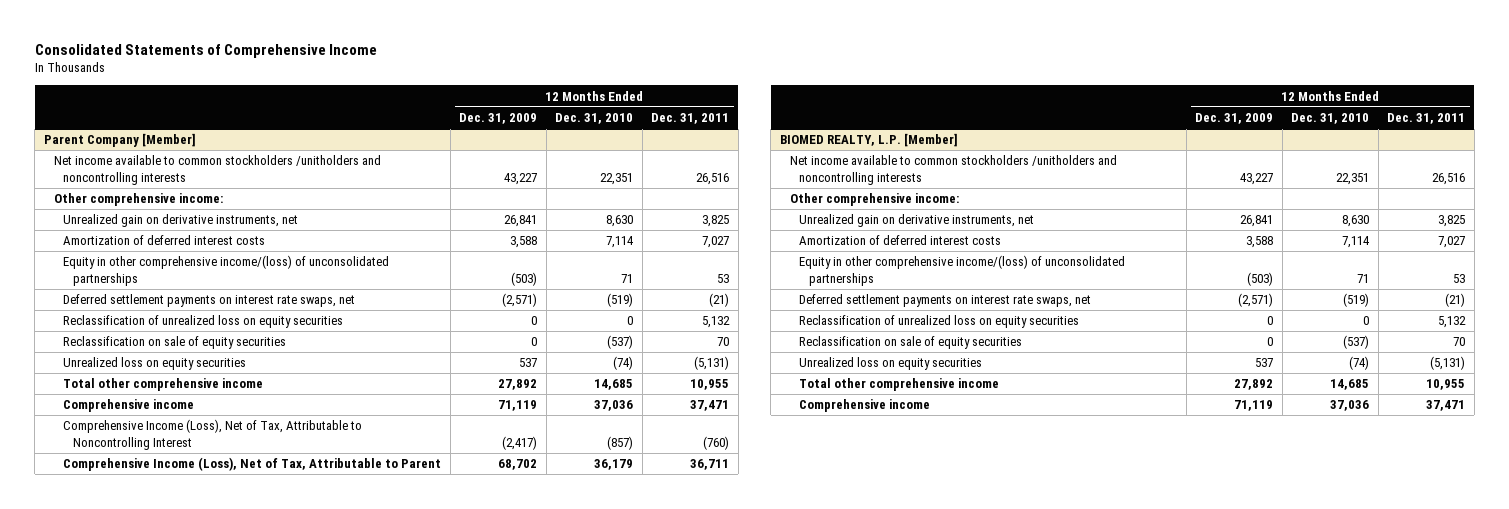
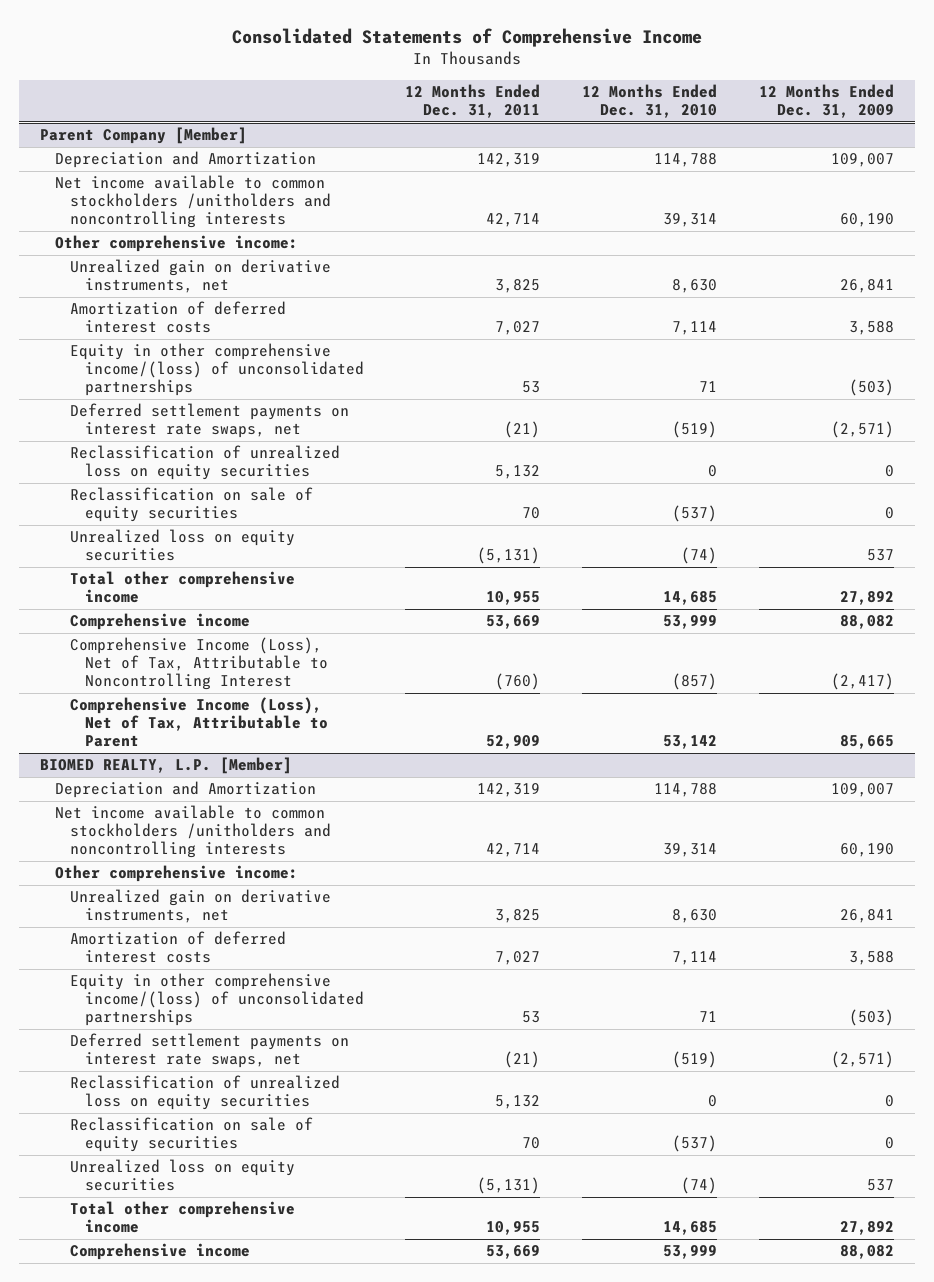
none -> [55,151,317,169] Depreciation and Amortization
[504,173,538,186] 43,227 -> [839,213,894,228] 60,190
[600,173,634,186] 22,351 -> [663,213,718,228] 39,314
[696,173,730,186] 26,516 -> [486,213,541,228] 42,714
[498,400,538,412] 71,119 -> [839,615,894,630] 88,082
[594,400,634,412] 37,036 -> [663,615,718,630] 53,999
[690,400,730,412] 37,471 -> [486,615,541,630] 53,669
[498,459,538,471] 68,702 -> [839,735,894,750] 85,665
[594,459,634,471] 36,179 -> [663,735,718,750] 53,142
[690,459,730,471] 36,711 -> [486,735,541,750] 52,909
none -> [55,781,317,799] Depreciation and Amortization
[1240,173,1274,186] 43,227 -> [839,843,894,858] 60,190
[1336,173,1370,186] 22,351 -> [663,843,718,858] 39,314
[1432,173,1466,186] 26,516 -> [486,843,541,858] 42,714
[1234,400,1274,412] 71,119 -> [839,1245,894,1260] 88,082
[1330,400,1370,412] 37,036 -> [663,1245,718,1260] 53,999
[1426,400,1466,412] 37,471 -> [486,1245,541,1260] 53,669

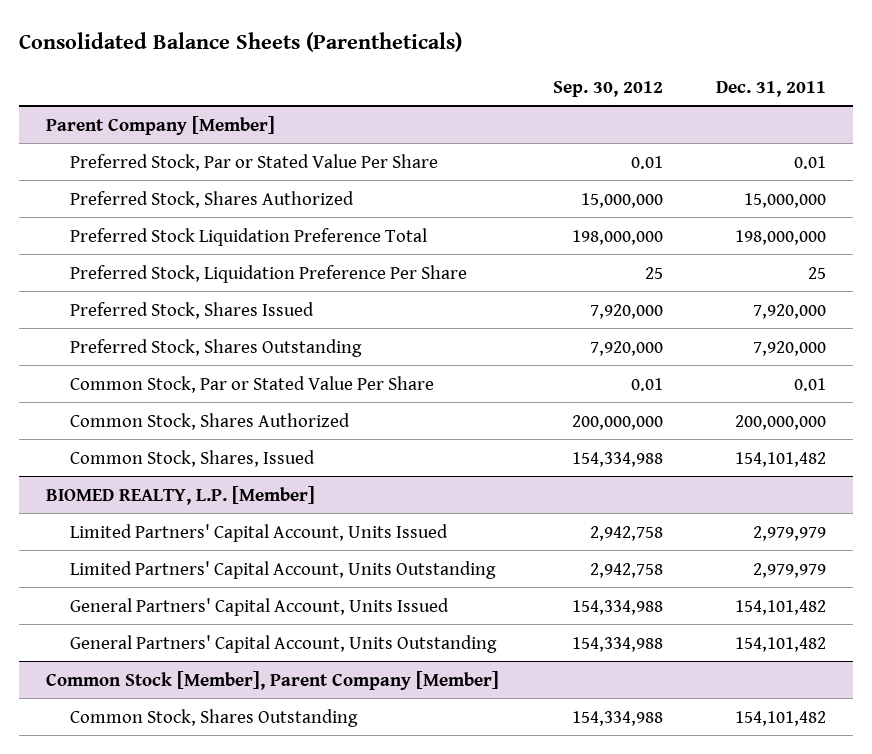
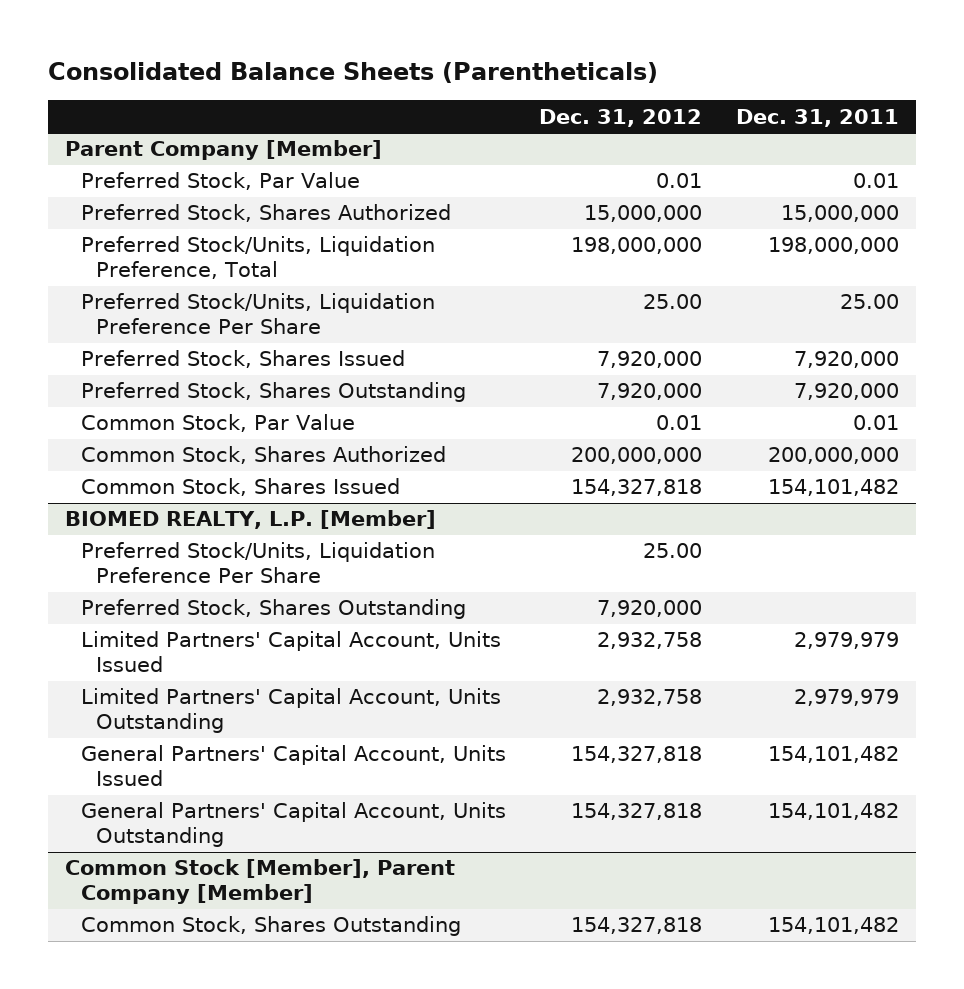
[552,80,663,97] Sep. 30, 2012 -> none
none -> [539,108,703,127] Dec. 31, 2012
[69,153,438,171] Preferred Stock, Par or Stated Value Per Share -> [80,172,360,191] Preferred Stock, Par Value
[69,227,427,246] Preferred Stock Liquidation Preference Total -> [80,236,435,280] Preferred Stock/Units, Liquidation Preference, Total
[69,264,467,283] Preferred Stock, Liquidation Preference Per Share -> [80,293,435,335] Preferred Stock/Units, Liquidation Preference Per Share
[808,266,827,279] 25 -> [840,294,900,310] 25.00
[69,375,434,393] Common Stock, Par or Stated Value Per Share -> [80,414,355,433] Common Stock, Par Value
[69,449,315,467] Common Stock, Shares, Issued -> [80,478,400,497] Common Stock, Shares Issued
none -> [80,542,435,584] Preferred Stock/Units, Liquidation Preference Per Share
none -> [80,599,466,620] Preferred Stock, Shares Outstanding

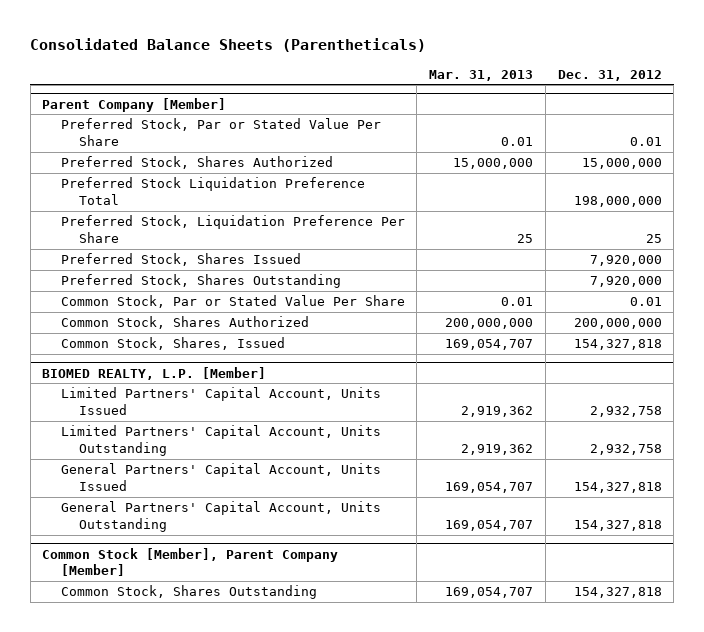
[736,108,900,127] Dec. 31, 2011 -> none
none -> [429,69,534,81] Mar. 31, 2013
[80,172,360,191] Preferred Stock, Par Value -> [60,118,381,146] Preferred Stock, Par or Stated Value Per Share
[80,236,435,280] Preferred Stock/Units, Liquidation Preference, Total -> [60,177,365,205] Preferred Stock Liquidation Preference Total
[80,293,435,335] Preferred Stock/Units, Liquidation Preference Per Share -> [60,215,405,243] Preferred Stock, Liquidation Preference Per Share
[643,294,703,310] 25.00 -> [645,233,662,243] 25
[80,414,355,433] Common Stock, Par Value -> [60,295,405,309] Common Stock, Par or Stated Value Per Share
[80,478,400,497] Common Stock, Shares Issued -> [60,337,285,351] Common Stock, Shares, Issued
[80,542,435,584] Preferred Stock/Units, Liquidation Preference Per Share -> none
[80,599,466,620] Preferred Stock, Shares Outstanding -> none

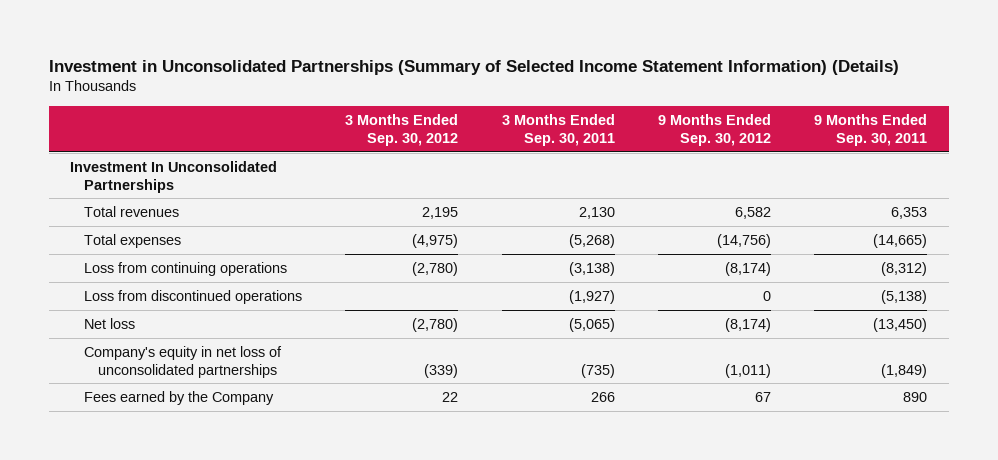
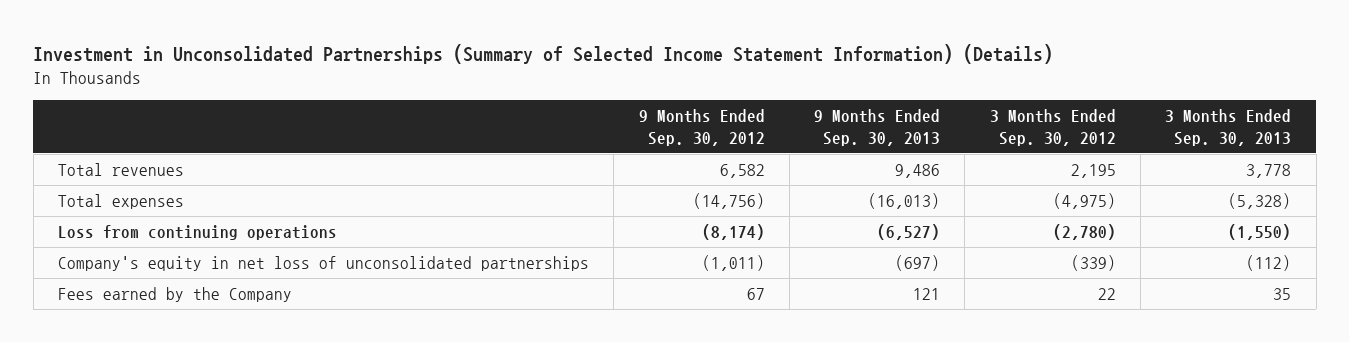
[501,114,615,146] 3 Months Ended Sep. 30, 2011 -> none
[814,114,928,146] 9 Months Ended Sep. 30, 2011 -> none
none -> [814,109,941,146] 9 Months Ended Sep. 30, 2013
none -> [1165,109,1292,146] 3 Months Ended Sep. 30, 2013
[70,160,278,193] Investment In Unconsolidated Partnerships -> none
[84,289,303,304] Loss from discontinued operations -> none
[84,317,136,329] Net loss -> none

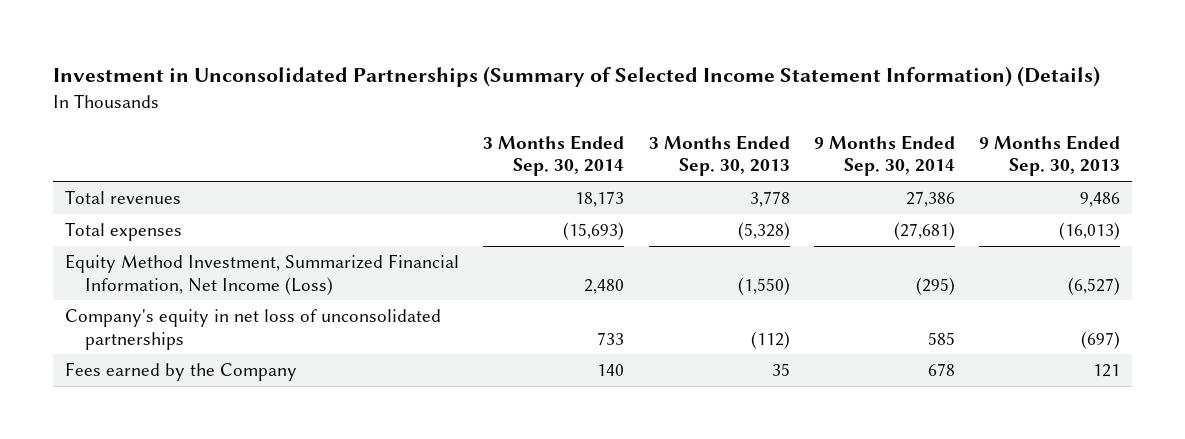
[638,109,765,146] 9 Months Ended Sep. 30, 2012 -> none
[989,109,1116,146] 3 Months Ended Sep. 30, 2012 -> none
none -> [483,134,625,177] 3 Months Ended Sep. 30, 2014
none -> [813,134,955,177] 9 Months Ended Sep. 30, 2014
[58,225,338,241] Loss from continuing operations -> [65,254,460,295] Equity Method Investment, Summarized Financial Information, Net Income (Loss)

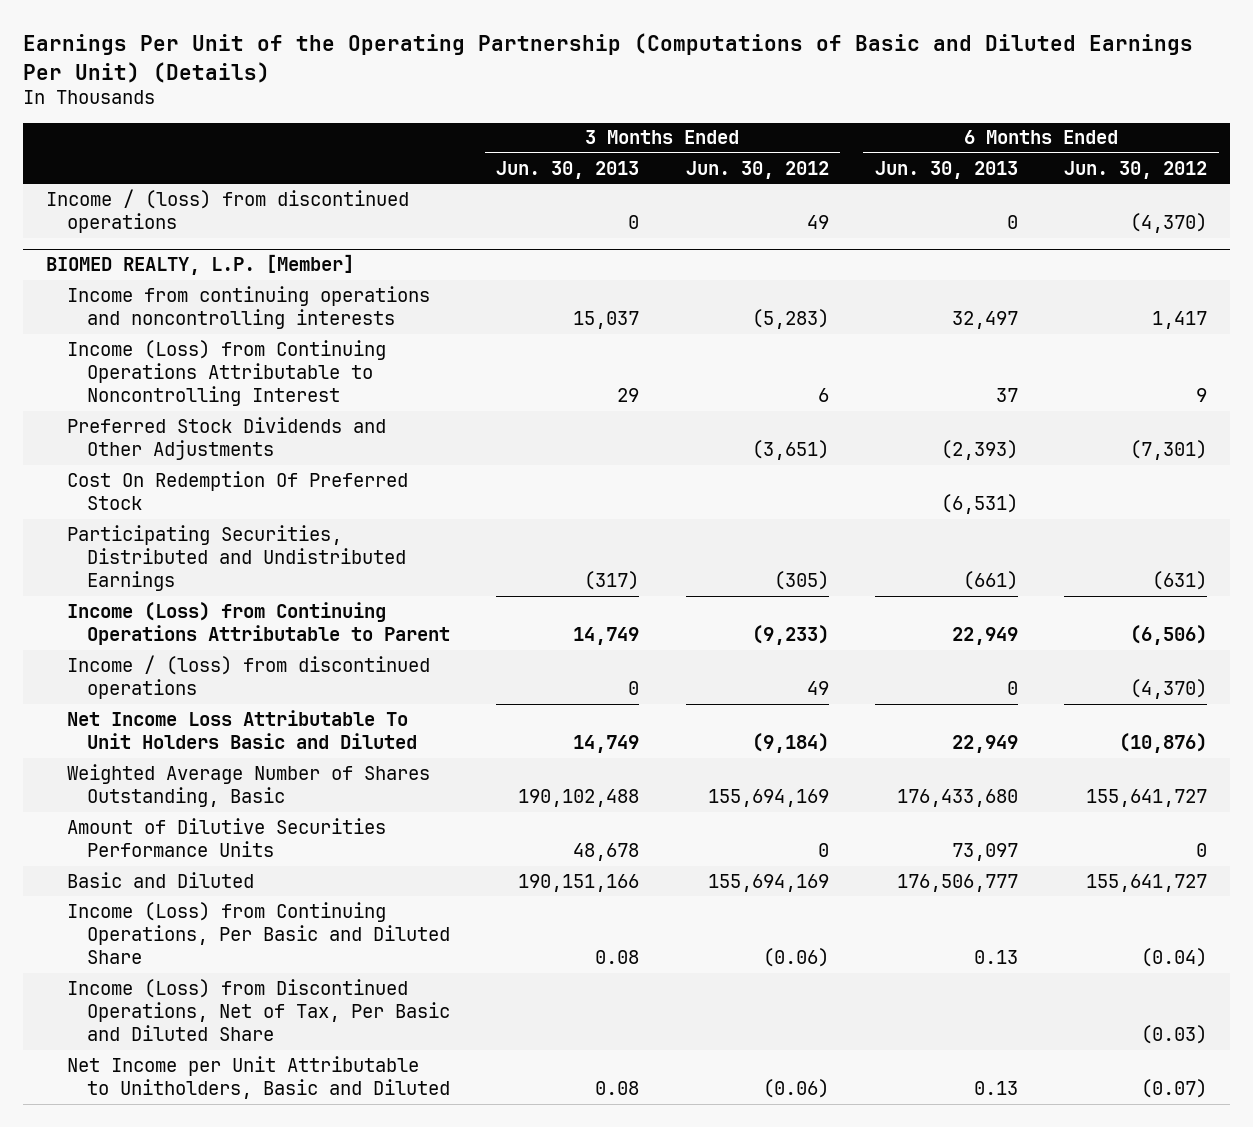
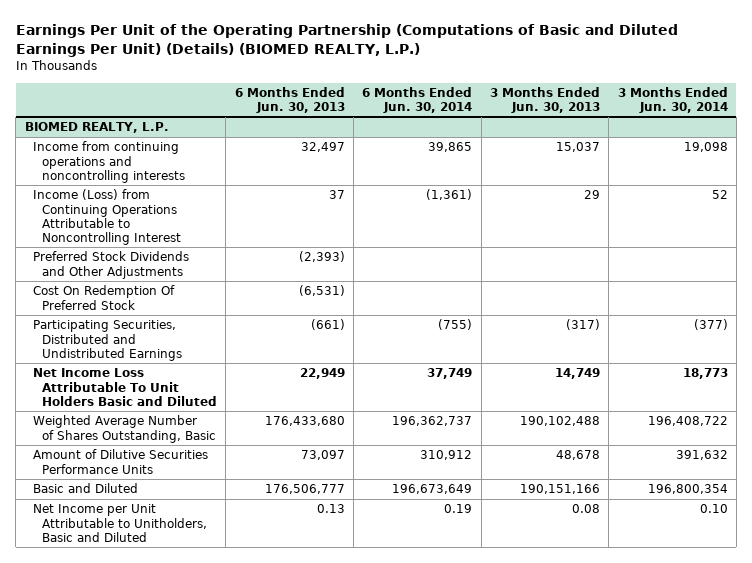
[22,33,1193,83] Earnings Per Unit of the Operating Partnership (Computations of Basic and Diluted Earnings Per Unit) (Details) -> [15,23,678,57] Earnings Per Unit of the Operating Partnership (Computations of Basic and Diluted Earnings Per Unit) (Details) (BIOMED REALTY, L.P.)
[685,160,829,179] Jun. 30, 2012 -> none
[1064,160,1208,179] Jun. 30, 2012 -> none
none -> [362,86,473,114] 6 Months Ended Jun. 30, 2014
none -> [617,86,728,114] 3 Months Ended Jun. 30, 2014
[46,188,410,234] Income / (loss) from discontinued operations -> none
[46,254,355,276] BIOMED REALTY, L.P. [Member] -> [24,122,169,134] BIOMED REALTY, L.P.
[66,601,450,646] Income (Loss) from Continuing Operations Attributable to Parent -> none
[66,654,430,700] Income / (loss) from discontinued operations -> none
[66,901,450,965] Income (Loss) from Continuing Operations, Per Basic and Diluted Share -> none
[66,978,450,1042] Income (Loss) from Discontinued Operations, Net of Tax, Per Basic and Diluted Share -> none

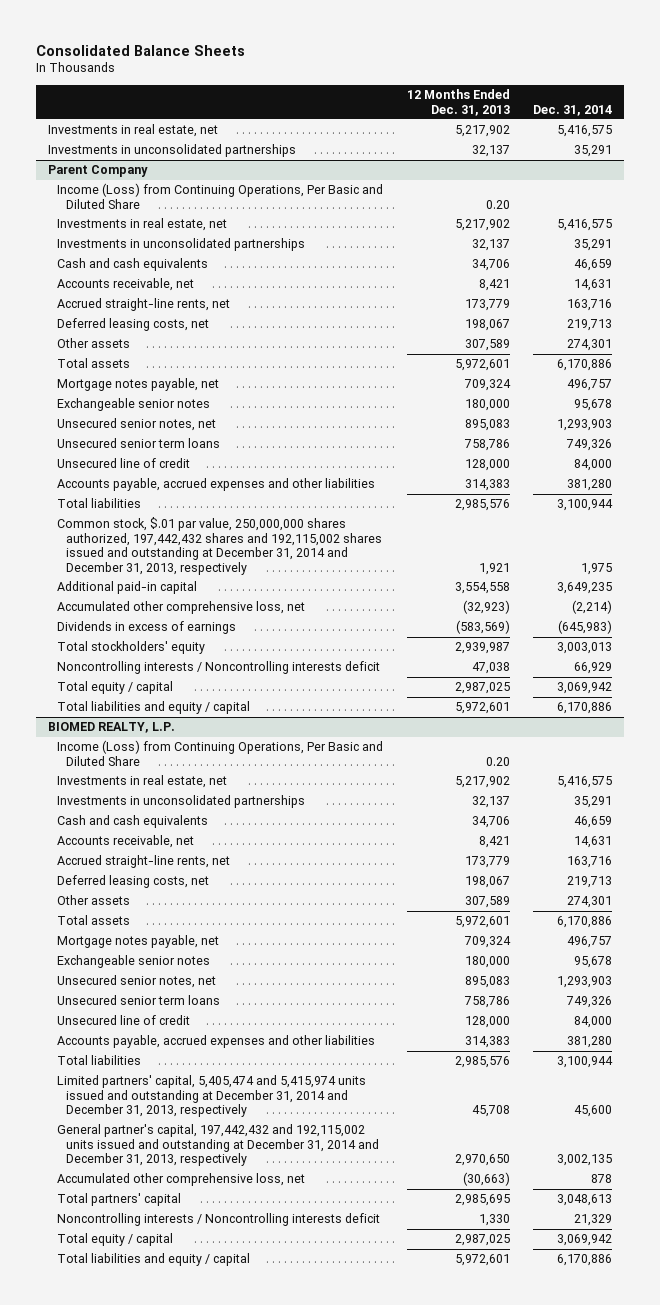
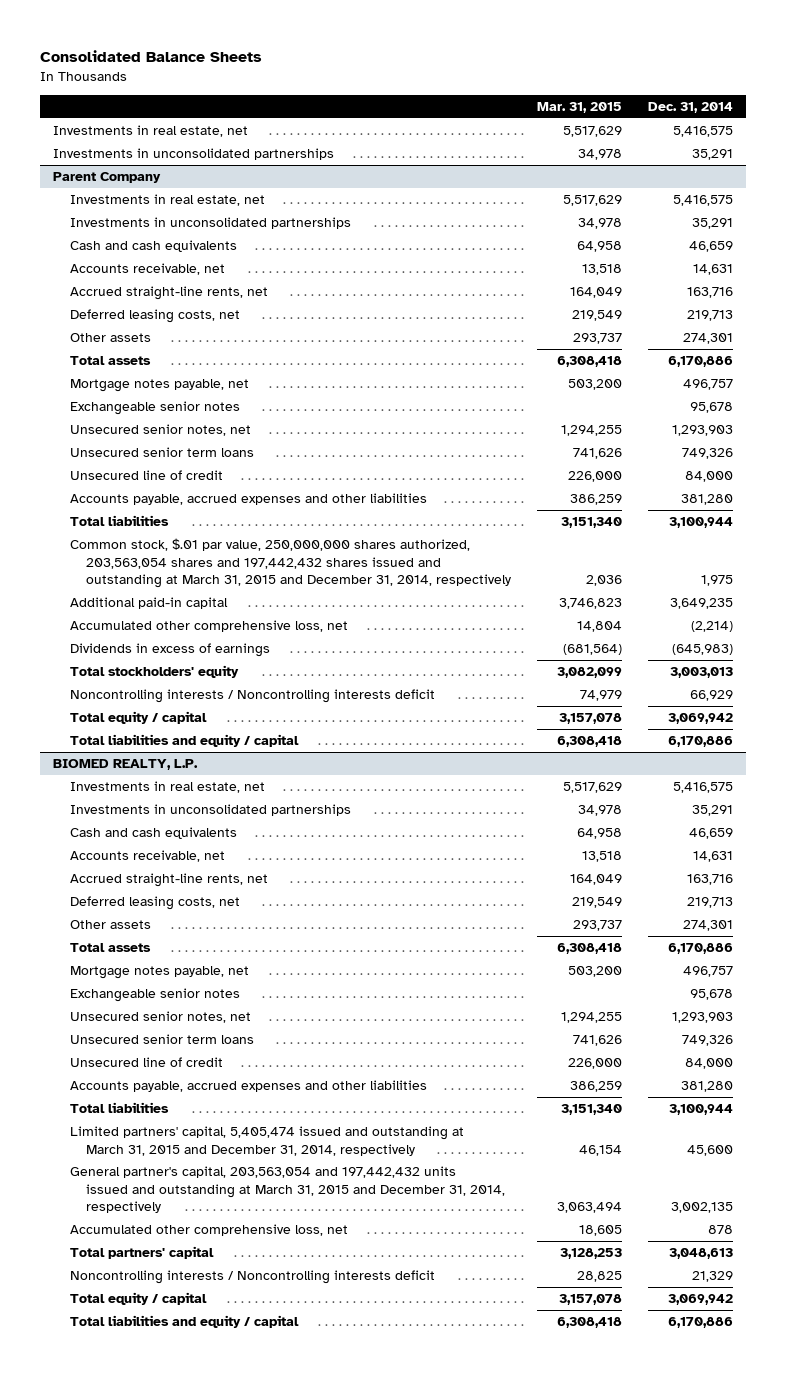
[406,89,510,116] 12 Months Ended Dec. 31, 2013 -> none
none -> [536,102,622,114] Mar. 31, 2015
[56,183,383,209] Income (Loss) from Continuing Operations, Per Basic and Diluted Share -> none
[56,517,382,575] Common stock, $.01 par value, 250,000,000 shares authorized, 197,442,432 shares and 192,115,002 shares issued and outstanding at December 31, 2014 and December 31, 2013, respectively -> [69,538,511,589] Common stock, $.01 par value, 250,000,000 shares authorized, 203,563,054 shares and 197,442,432 shares issued and outstanding at March 31, 2015 and December 31, 2014, respectively
[56,740,383,766] Income (Loss) from Continuing Operations, Per Basic and Diluted Share -> none
[56,1075,366,1118] Limited partners' capital, 5,405,474 and 5,415,974 units issued and outstanding at December 31, 2014 and December 31, 2013, respectively -> [69,1126,464,1156] Limited partners' capital, 5,405,474 issued and outstanding at March 31, 2015 and December 31, 2014, respectively
[56,1124,379,1167] General partner's capital, 197,442,432 and 192,115,002 units issued and outstanding at December 31, 2014 and December 31, 2013, respectively -> [69,1166,505,1214] General partner's capital, 203,563,054 and 197,442,432 units issued and outstanding at March 31, 2015 and December 31, 2014, respectively

